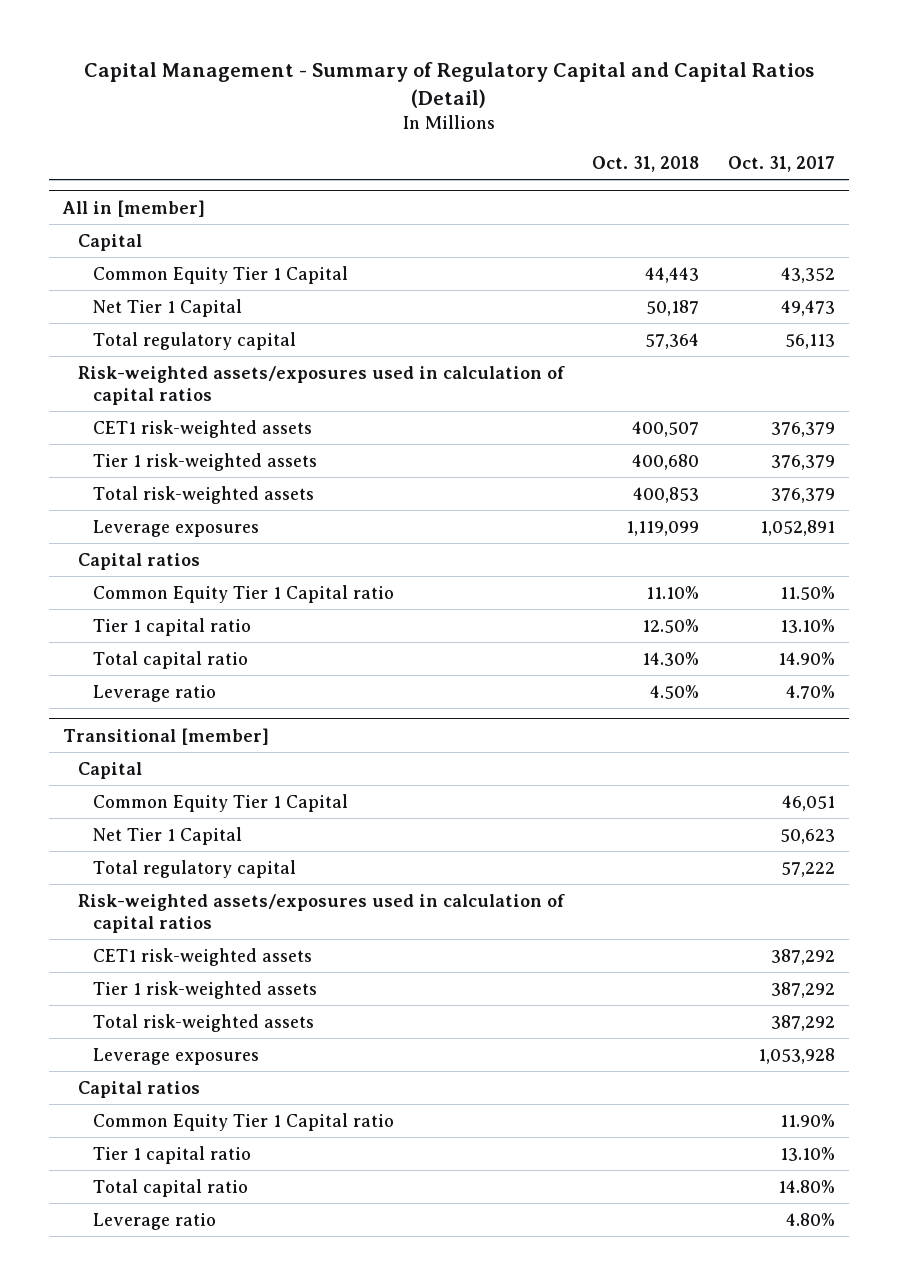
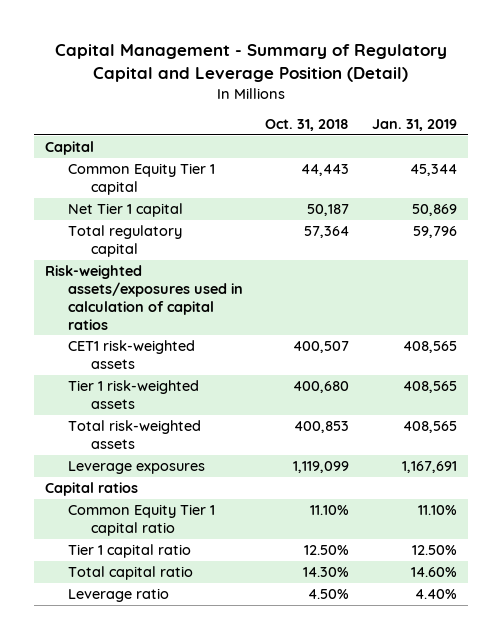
[84,62,815,108] Capital Management - Summary of Regulatory Capital and Capital Ratios (Detail) -> [55,44,448,82] Capital Management - Summary of Regulatory Capital and Leverage Position (Detail)
[727,156,835,173] Oct. 31, 2017 -> none
none -> [372,119,458,132] Jan. 31, 2019
[62,199,206,217] All in [member] -> none
[92,265,348,284] Common Equity Tier 1 Capital -> [67,162,215,195] Common Equity Tier 1 capital
[92,298,242,317] Net Tier 1 Capital -> [67,202,183,217] Net Tier 1 capital
[92,584,394,603] Common Equity Tier 1 Capital ratio -> [67,503,215,536] Common Equity Tier 1 capital ratio
[63,727,270,745] Transitional [member] -> none
[78,761,143,779] Capital -> none
[92,793,348,812] Common Equity Tier 1 Capital -> none
[92,826,242,845] Net Tier 1 Capital -> none
[92,859,296,878] Total regulatory capital -> none
[78,893,566,933] Risk-weighted assets/exposures used in calculation of capital ratios -> none
[92,947,312,966] CET1 risk-weighted assets -> none
[92,980,317,999] Tier 1 risk-weighted assets -> none
[92,1013,314,1032] Total risk-weighted assets -> none
[92,1047,259,1065] Leverage exposures -> none
[78,1080,201,1098] Capital ratios -> none
[92,1112,394,1131] Common Equity Tier 1 Capital ratio -> none
[92,1145,251,1164] Tier 1 capital ratio -> none
[92,1178,248,1197] Total capital ratio -> none
[92,1212,216,1230] Leverage ratio -> none

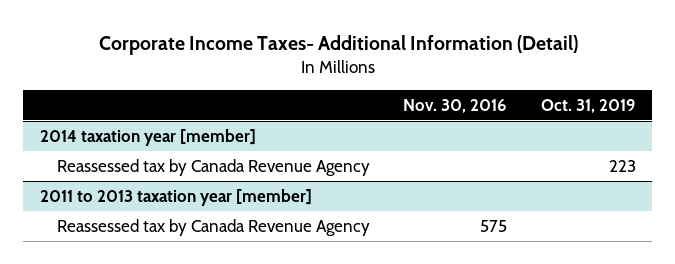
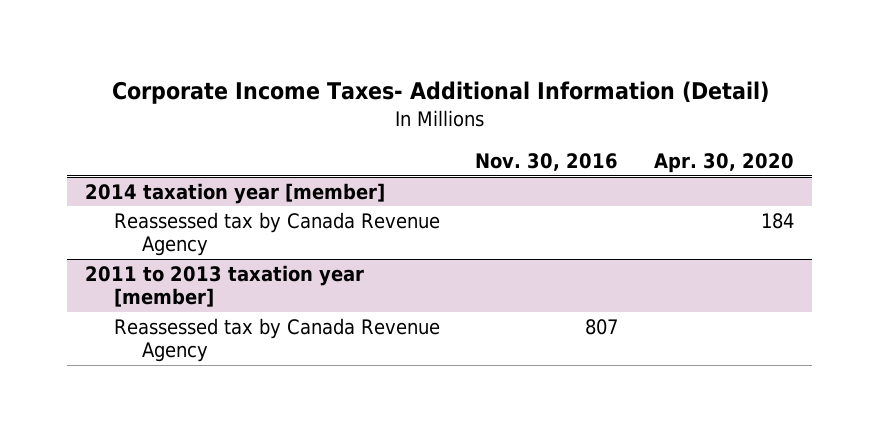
[540,98,636,113] Oct. 31, 2019 -> none
none -> [654,153,795,174] Apr. 30, 2020
[480,219,508,232] 575 -> [585,318,619,335] 807

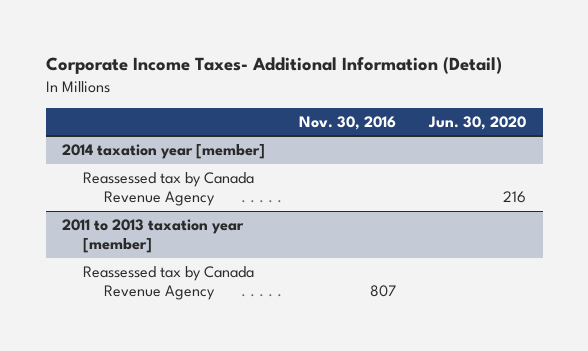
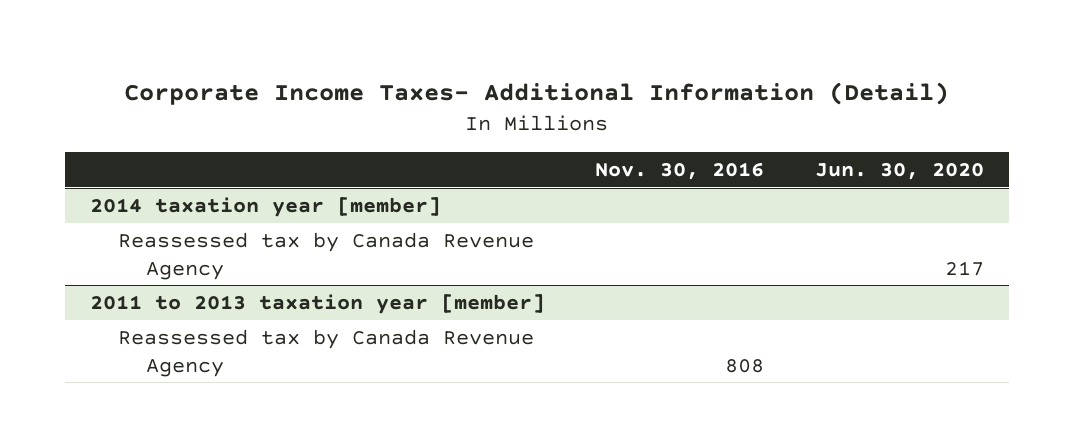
[502,191,526,204] 216 -> [944,260,984,276] 217
[369,285,396,298] 807 -> [725,358,765,373] 808

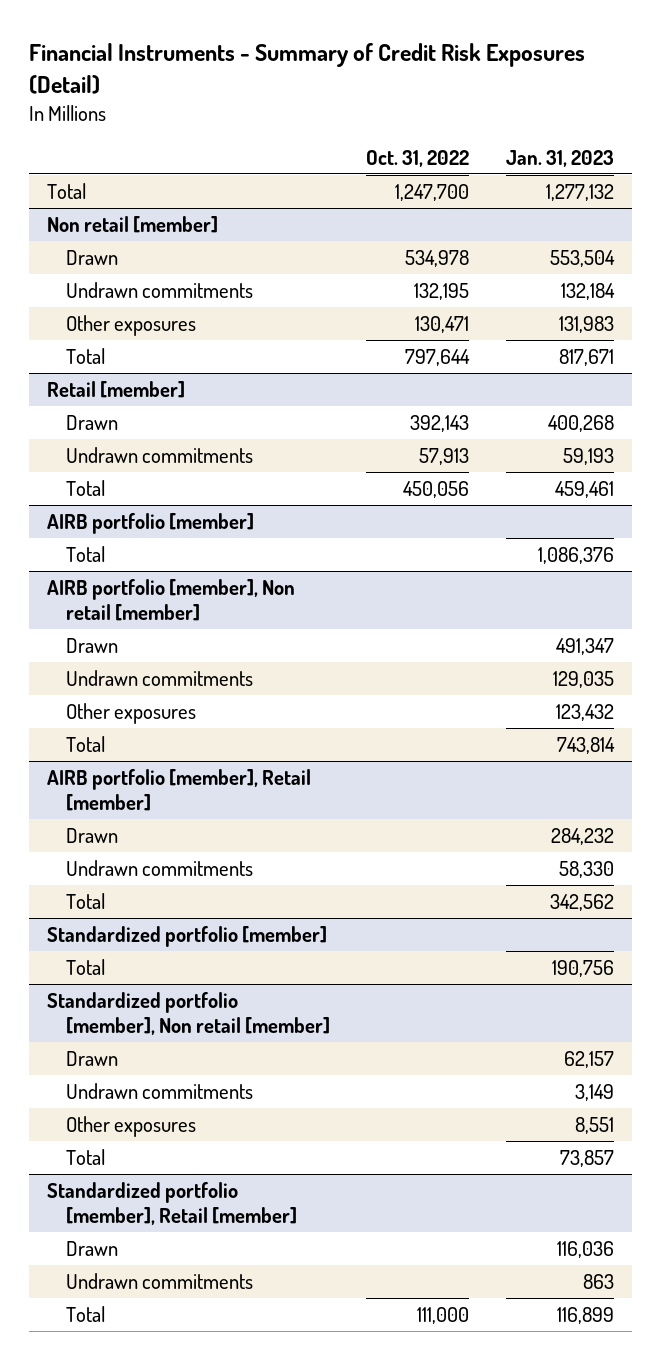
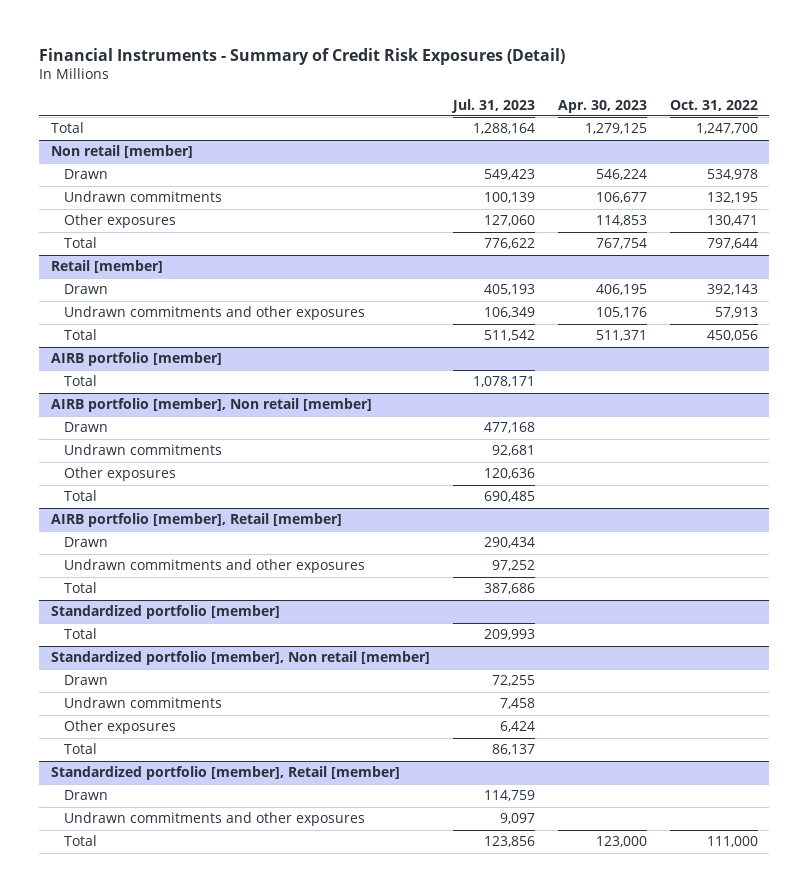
[505,150,614,168] Jan. 31, 2023 -> none
none -> [450,98,535,113] Jul. 31, 2023
none -> [557,99,647,113] Apr. 30, 2023
[66,446,254,463] Undrawn commitments -> [63,306,365,321] Undrawn commitments and other exposures
[66,859,254,876] Undrawn commitments -> none
none -> [63,559,365,574] Undrawn commitments and other exposures
[66,1272,254,1289] Undrawn commitments -> none
none -> [63,812,365,827] Undrawn commitments and other exposures

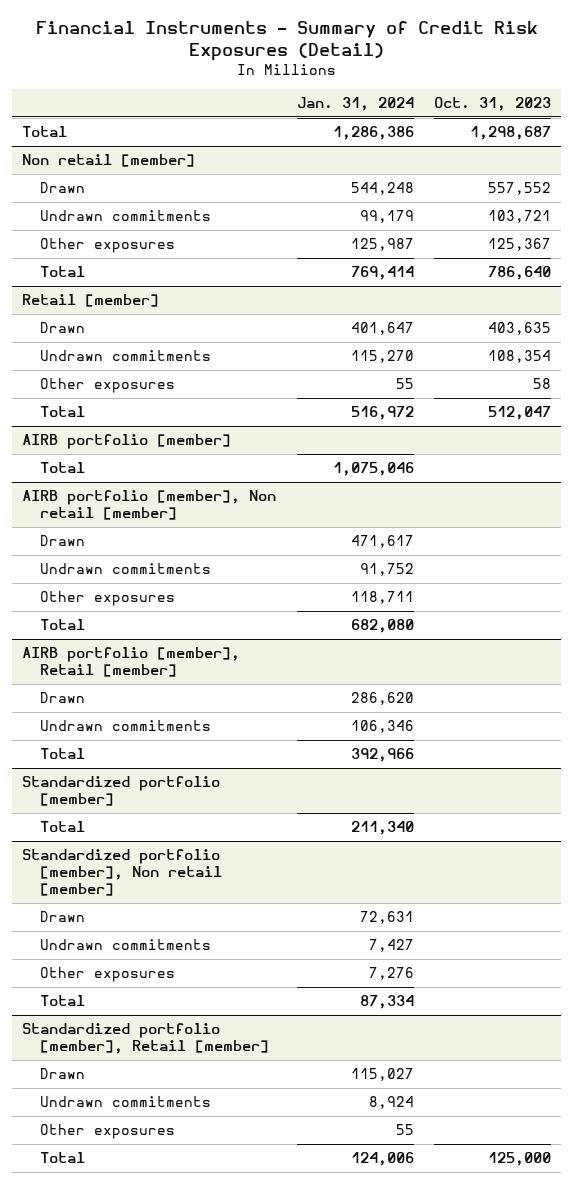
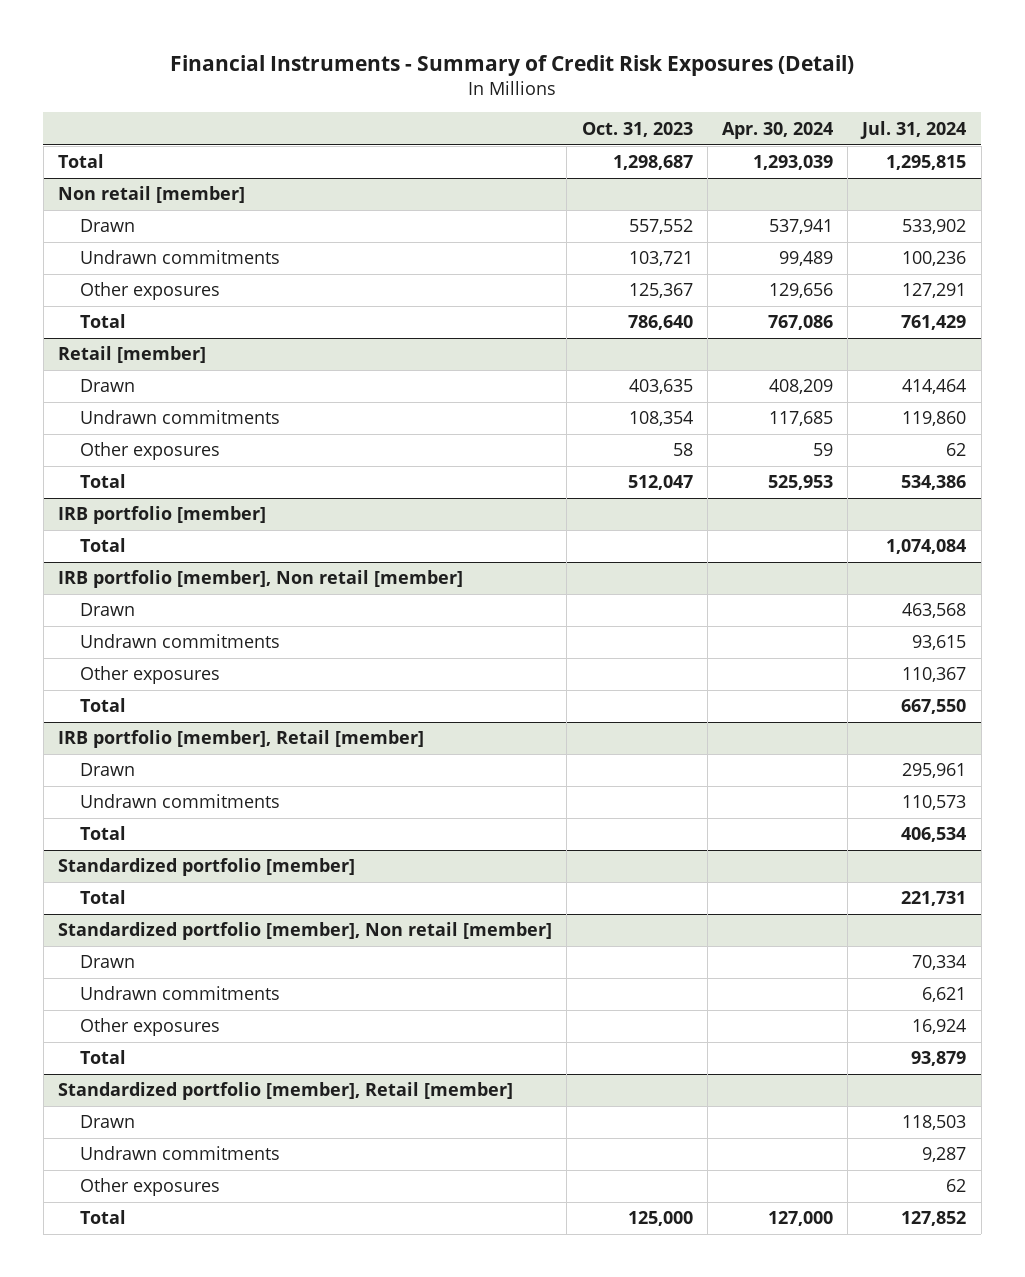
[296,97,414,112] Jan. 31, 2024 -> none
none -> [721,121,833,139] Apr. 30, 2024
none -> [860,120,967,139] Jul. 31, 2024
[22,434,232,450] AIRB portfolio [member] -> [58,506,267,525] IRB portfolio [member]
[22,490,277,521] AIRB portfolio [member], Non retail [member] -> [58,570,464,589] IRB portfolio [member], Non retail [member]
[22,647,241,678] AIRB portfolio [member], Retail [member] -> [58,730,425,749] IRB portfolio [member], Retail [member]

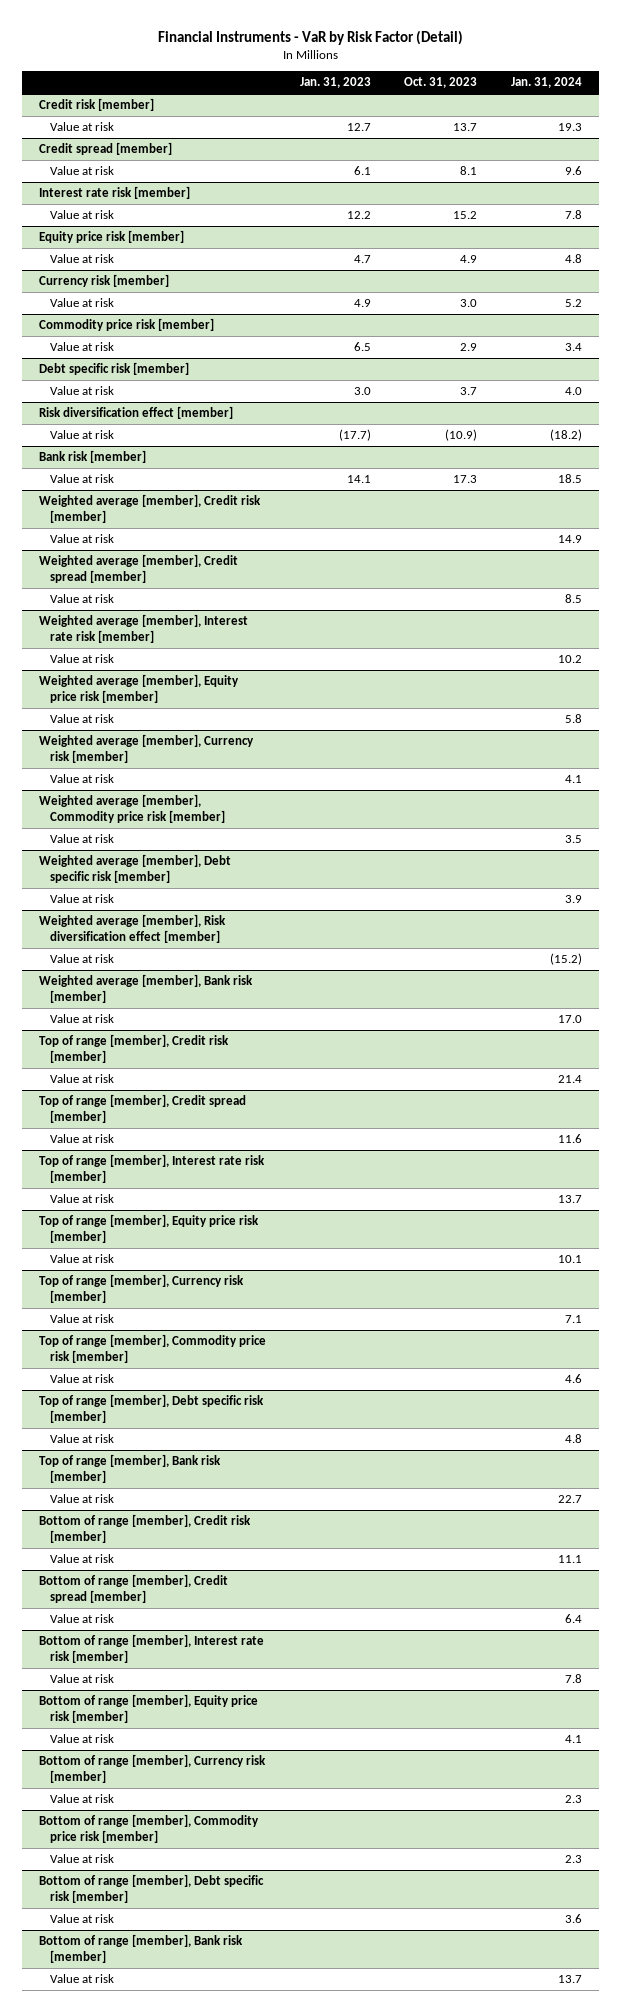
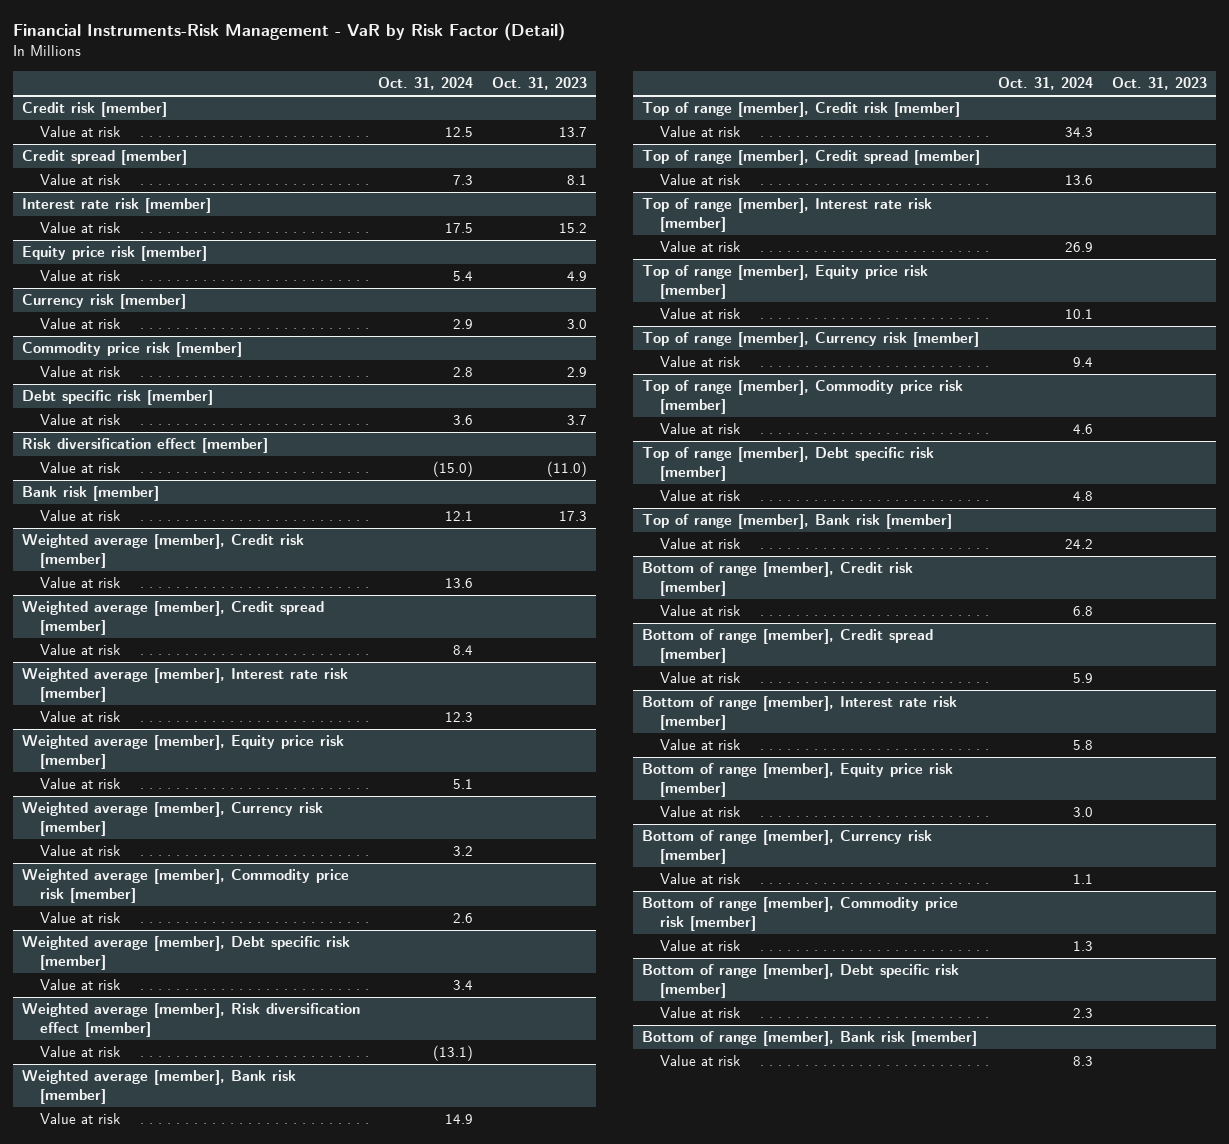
[157,29,463,45] Financial Instruments - VaR by Risk Factor (Detail) -> [12,23,565,42] Financial Instruments-Risk Management - VaR by Risk Factor (Detail)
[299,77,371,89] Jan. 31, 2023 -> none
[510,77,582,89] Jan. 31, 2024 -> none
none -> [378,77,474,91] Oct. 31, 2024
[445,429,478,442] (10.9) -> [546,461,587,478] (11.0)

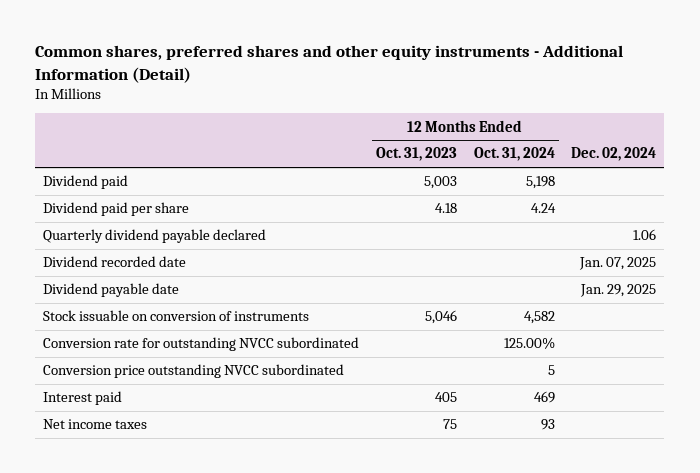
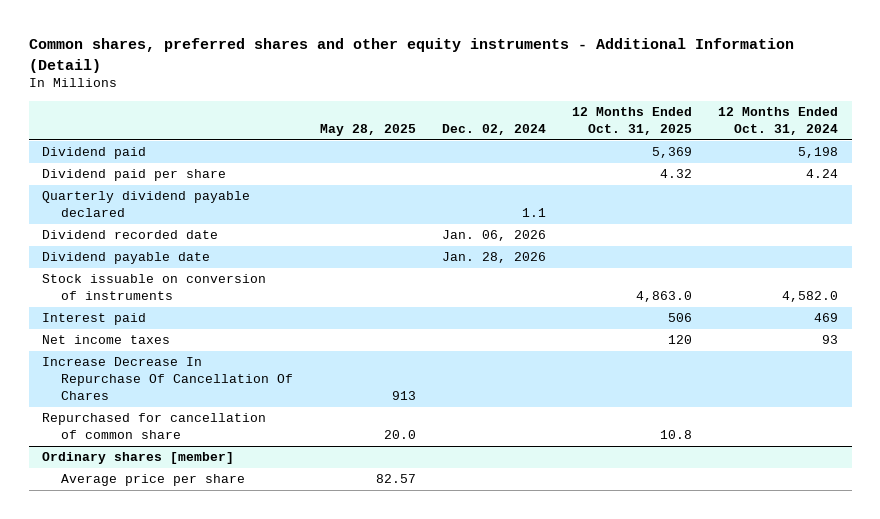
[376,147,458,162] Oct. 31, 2023 -> none
none -> [319,124,416,137] May 28, 2025
none -> [572,107,693,136] 12 Months Ended Oct. 31, 2025
[43,337,360,352] Conversion rate for outstanding NVCC subordinated -> none
[43,364,345,379] Conversion price outstanding NVCC subordinated -> none
[633,229,657,241] 1.06 -> [521,208,546,218] 1.1
[579,257,657,271] Jan. 07, 2025 -> [441,230,546,242] Jan. 06, 2026
[580,284,657,298] Jan. 29, 2025 -> [441,252,546,264] Jan. 28, 2026
[523,311,555,325] 4,582 -> [782,291,839,303] 4,582.0
none -> [42,357,294,401] Increase Decrease In Repurchase Of Cancellation Of Chares
none -> [42,413,267,440] Repurchased for cancellation of common share
none -> [42,452,235,465] Ordinary shares [member]
none -> [61,474,246,487] Average price per share

